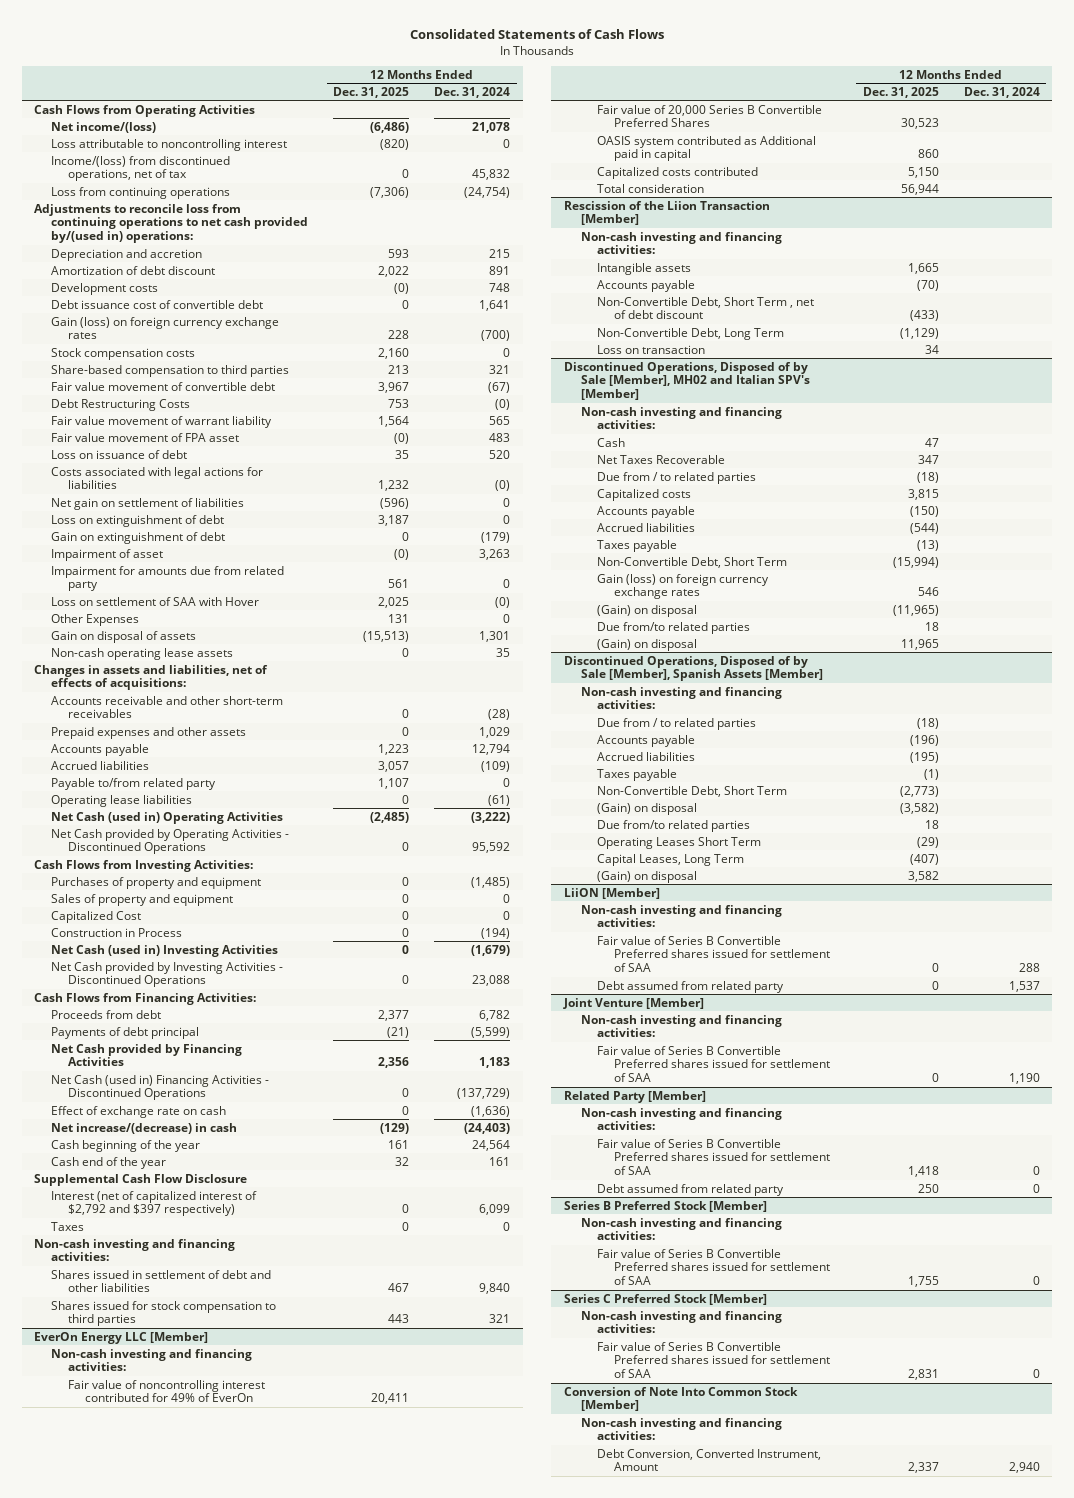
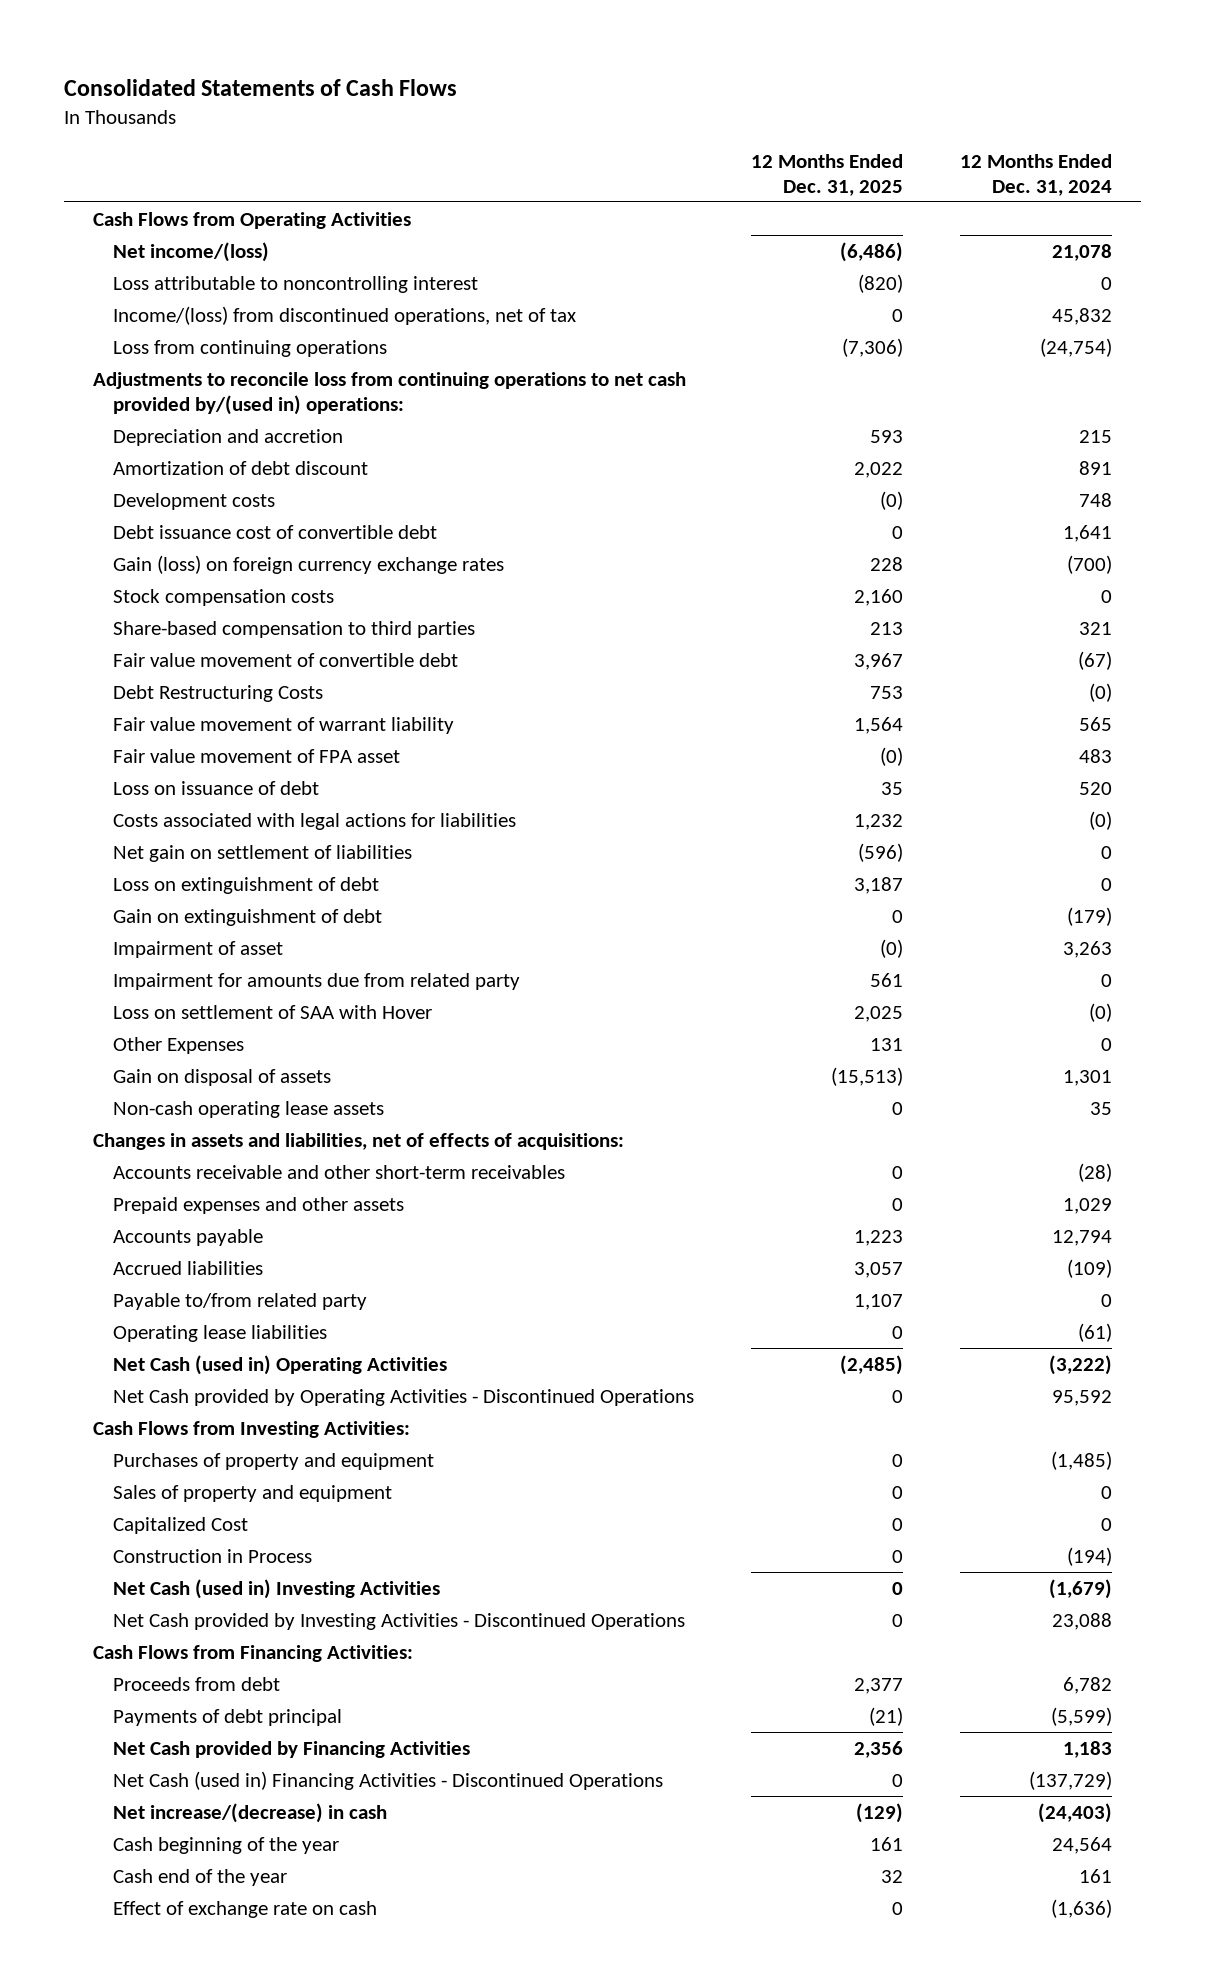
[34,1173,248,1186] Supplemental Cash Flow Disclosure -> none
[51,1190,258,1217] Interest (net of capitalized interest of $2,792 and $397 respectively) -> none
[51,1221,85,1231] Taxes -> none
[34,1238,236,1262] Non-cash investing and financing activities: -> none
[51,1269,272,1293] Shares issued in settlement of debt and other liabilities -> none
[51,1300,277,1327] Shares issued for stock compensation to third parties -> none
[34,1331,209,1344] EverOn Energy LLC [Member] -> none
[51,1348,253,1372] Non-cash investing and financing activities: -> none
[67,1379,265,1403] Fair value of noncontrolling interest contributed for 49% of EverOn -> none
[597,104,823,128] Fair value of 20,000 Series B Convertible Preferred Shares -> none
[597,135,817,162] OASIS system contributed as Additional paid in capital -> none
[597,166,759,179] Capitalized costs contributed -> none
[597,183,705,193] Total consideration -> none
[563,200,770,226] Rescission of the Liion Transaction [Member] -> none
[580,231,782,255] Non-cash investing and financing activities: -> none
[597,262,692,275] Intangible assets -> none
[597,279,696,292] Accounts payable -> none
[597,296,815,320] Non-Convertible Debt, Short Term , net of debt discount -> none
[597,327,785,340] Non-Convertible Debt, Long Term -> none
[597,344,706,354] Loss on transaction -> none
[563,361,810,401] Discontinued Operations, Disposed of by Sale [Member], MH02 and Italian SPV's [Member] -> none
[580,406,782,430] Non-cash investing and financing activities: -> none
[597,437,626,447] Cash -> none
[597,454,726,464] Net Taxes Recoverable -> none
[597,471,757,484] Due from / to related parties -> none
[597,488,692,501] Capitalized costs -> none
[597,505,696,518] Accounts payable -> none
[597,522,696,532] Accrued liabilities -> none
[597,539,678,552] Taxes payable -> none
[597,556,788,568] Non-Convertible Debt, Short Term -> none
[597,573,770,600] Gain (loss) on foreign currency exchange rates -> none
[597,604,698,617] (Gain) on disposal -> none
[597,621,751,634] Due from/to related parties -> none
[597,638,698,651] (Gain) on disposal -> none
[563,655,823,682] Discontinued Operations, Disposed of by Sale [Member], Spanish Assets [Member] -> none
[580,686,782,710] Non-cash investing and financing activities: -> none
[597,717,757,730] Due from / to related parties -> none
[597,734,696,747] Accounts payable -> none
[597,751,696,761] Accrued liabilities -> none
[597,768,678,781] Taxes payable -> none
[597,785,788,797] Non-Convertible Debt, Short Term -> none
[597,802,698,815] (Gain) on disposal -> none
[597,819,751,832] Due from/to related parties -> none
[597,836,762,849] Operating Leases Short Term -> none
[597,853,745,866] Capital Leases, Long Term -> none
[597,870,698,883] (Gain) on disposal -> none
[563,887,660,899] LiiON [Member] -> none
[580,904,782,928] Non-cash investing and financing activities: -> none
[597,935,831,973] Fair value of Series B Convertible Preferred shares issued for settlement of SAA -> none
[597,980,785,993] Debt assumed from related party -> none
[562,997,704,1009] Joint Venture [Member] -> none
[580,1014,782,1038] Non-cash investing and financing activities: -> none
[597,1045,831,1083] Fair value of Series B Convertible Preferred shares issued for settlement of SAA -> none
[563,1090,706,1103] Related Party [Member] -> none
[580,1107,782,1131] Non-cash investing and financing activities: -> none
[597,1138,831,1176] Fair value of Series B Convertible Preferred shares issued for settlement of SAA -> none
[597,1183,785,1196] Debt assumed from related party -> none
[563,1200,767,1212] Series B Preferred Stock [Member] -> none
[580,1217,782,1241] Non-cash investing and financing activities: -> none
[597,1248,831,1286] Fair value of Series B Convertible Preferred shares issued for settlement of SAA -> none
[563,1293,767,1305] Series C Preferred Stock [Member] -> none
[580,1310,782,1334] Non-cash investing and financing activities: -> none
[597,1341,831,1379] Fair value of Series B Convertible Preferred shares issued for settlement of SAA -> none
[563,1386,798,1412] Conversion of Note Into Common Stock [Member] -> none
[580,1417,782,1441] Non-cash investing and financing activities: -> none
[597,1448,822,1472] Debt Conversion, Converted Instrument, Amount -> none
[51,1105,227,1118] Effect of exchange rate on cash -> [113,1900,378,1918] Effect of exchange rate on cash

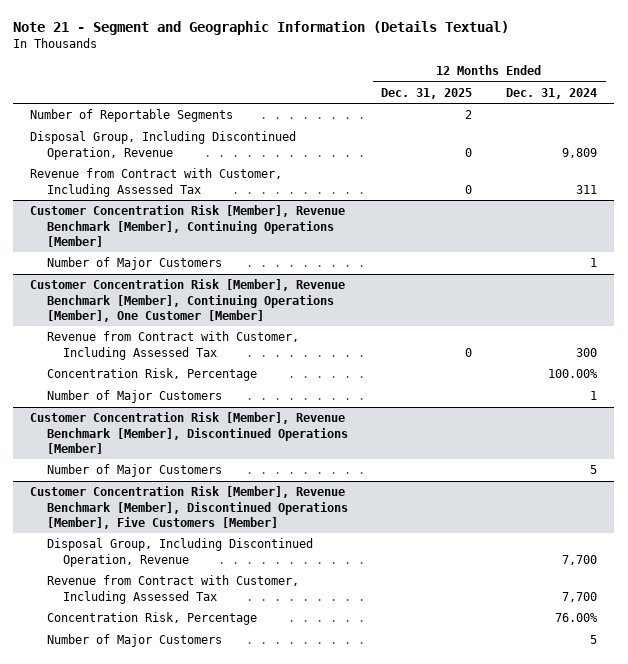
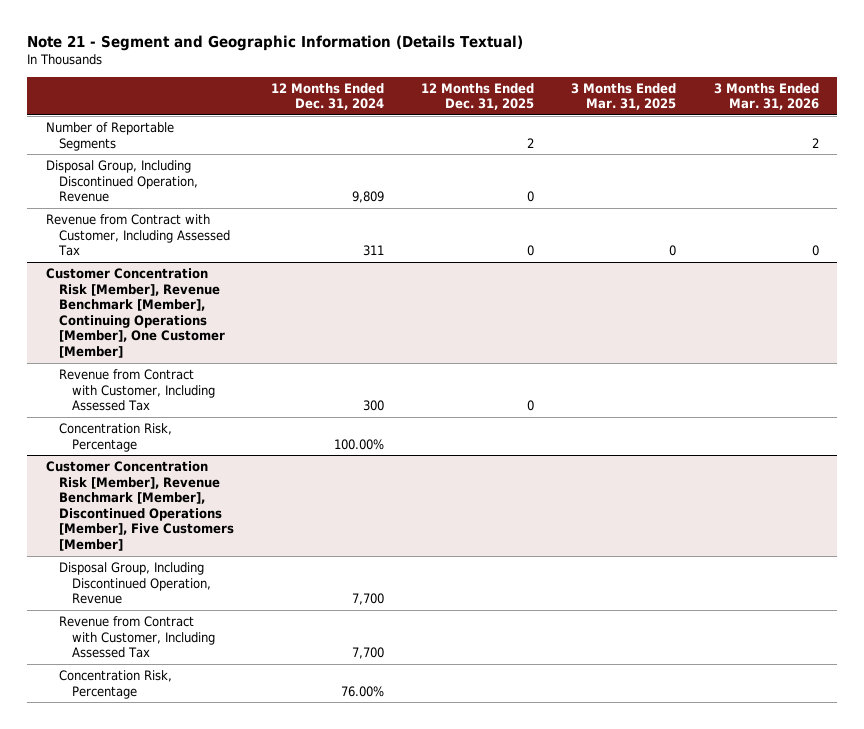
none -> [571,82,677,111] 3 Months Ended Mar. 31, 2025
none -> [713,82,819,111] 3 Months Ended Mar. 31, 2026
[30,205,346,247] Customer Concentration Risk [Member], Revenue Benchmark [Member], Continuing Operations [Member] -> none
[46,257,222,271] Number of Major Customers -> none
[46,390,222,404] Number of Major Customers -> none
[30,412,348,454] Customer Concentration Risk [Member], Revenue Benchmark [Member], Discontinued Operations [Member] -> none
[46,464,222,478] Number of Major Customers -> none
[46,634,222,648] Number of Major Customers -> none

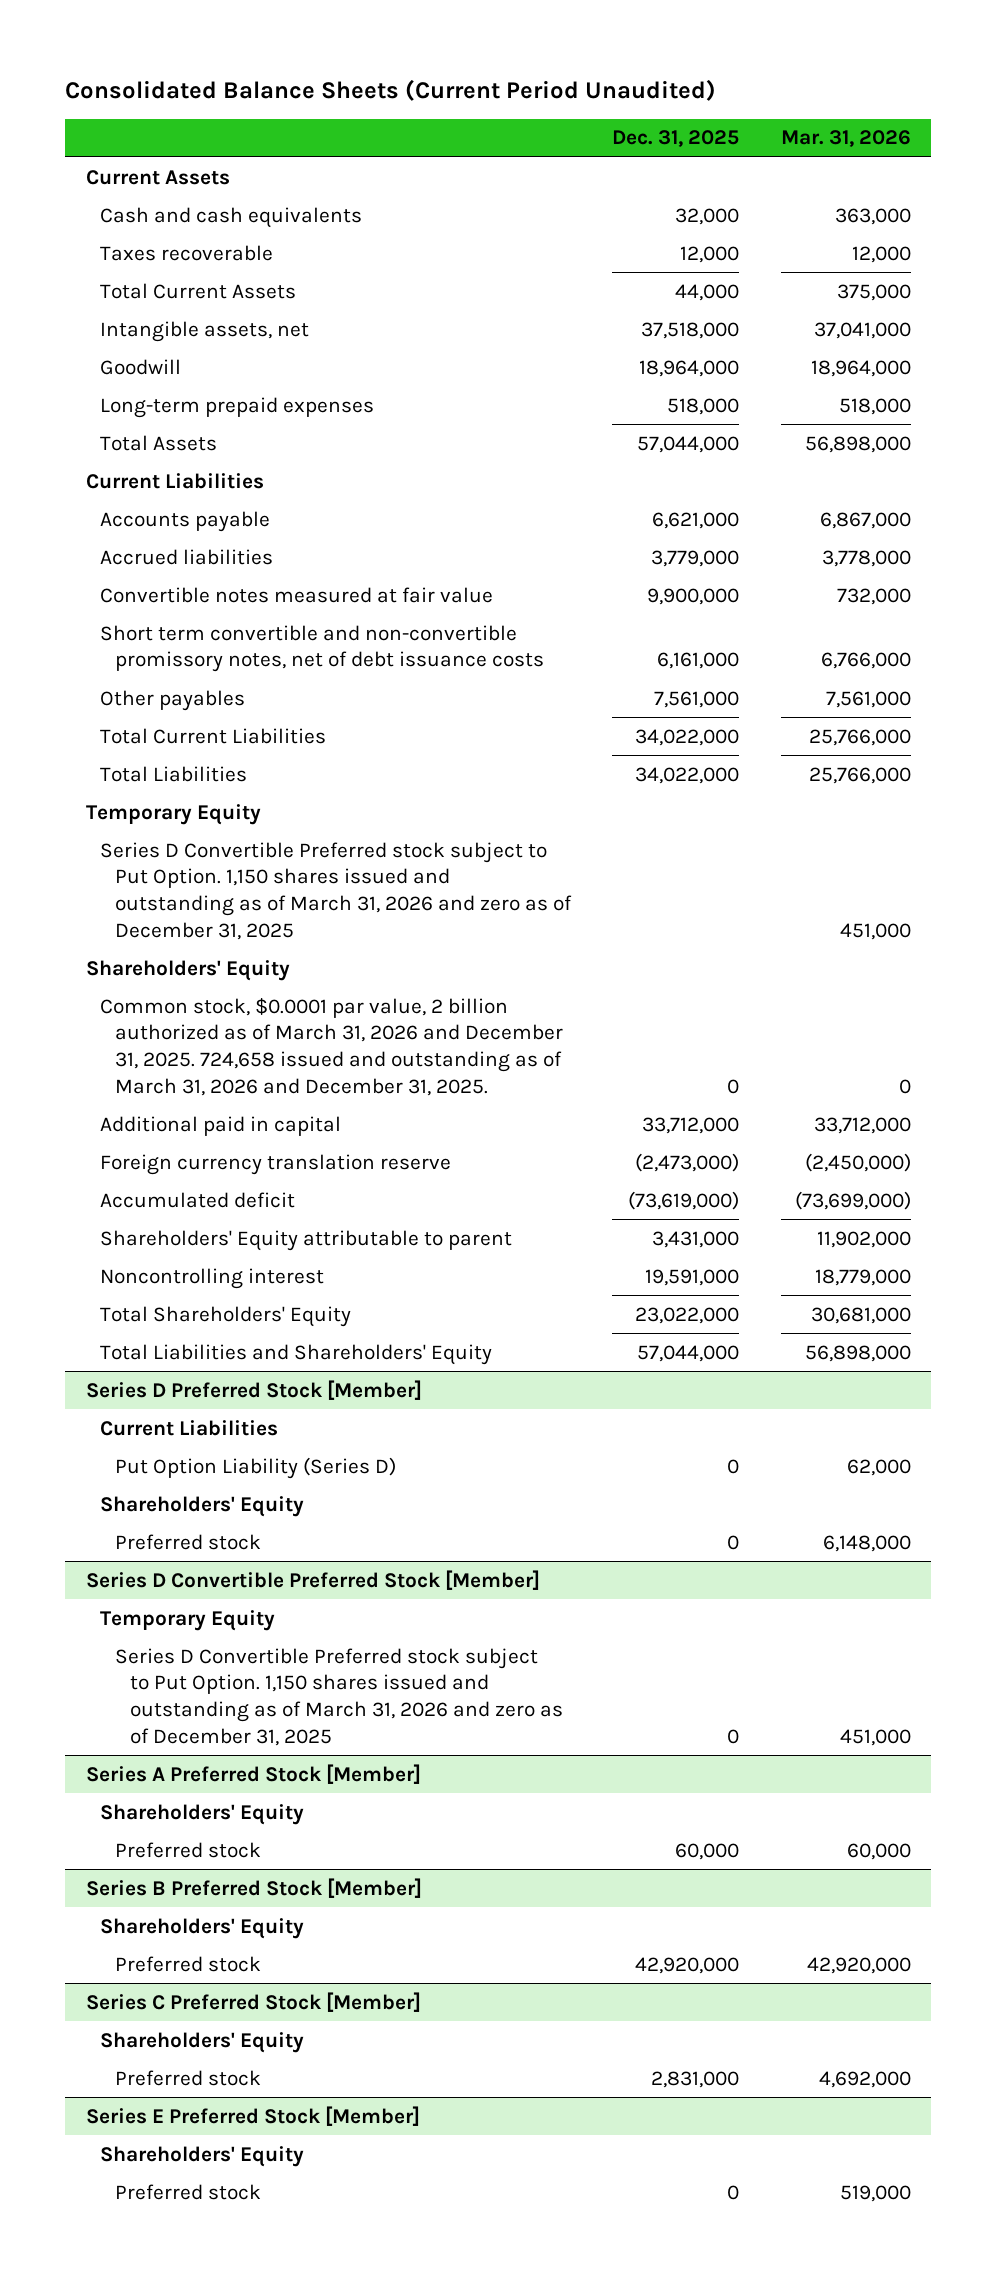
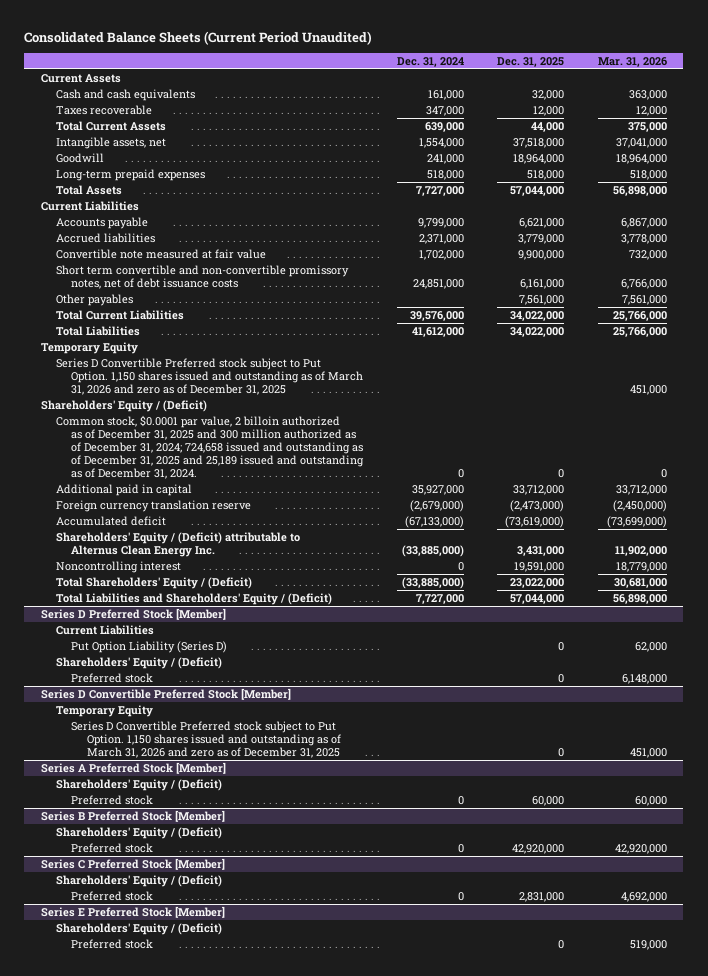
none -> [396,56,464,67] Dec. 31, 2024
[100,586,494,603] Convertible notes measured at fair value -> [56,248,267,259] Convertible note measured at fair value
[85,959,290,981] Shareholders' Equity -> [41,399,208,412] Shareholders' Equity / (Deficit)
[100,997,564,1096] Common stock, $0.0001 par value, 2 billion authorized as of March 31, 2026 and December 31, 2025. 724,658 issued and outstanding as of March 31, 2026 and December 31, 2025. -> [56,414,365,479] Common stock, $0.0001 par value, 2 billoin authorized as of December 31, 2025 and 300 million authorized as of December 31, 2024; 724,658 issued and outstanding as of December 31, 2025 and 25,189 issued and outstanding as of December 31, 2024.
[100,1229,513,1251] Shareholders' Equity attributable to parent -> [56,531,301,557] Shareholders' Equity / (Deficit) attributable to Alternus Clean Energy Inc.
[100,1305,352,1327] Total Shareholders' Equity -> [56,576,253,589] Total Shareholders' Equity / (Deficit)
[100,1343,493,1365] Total Liabilities and Shareholders' Equity -> [56,592,333,605] Total Liabilities and Shareholders' Equity / (Deficit)
[100,1495,305,1517] Shareholders' Equity -> [56,656,223,669] Shareholders' Equity / (Deficit)
[100,1803,305,1825] Shareholders' Equity -> [56,778,223,791] Shareholders' Equity / (Deficit)
[100,1917,305,1939] Shareholders' Equity -> [56,826,223,839] Shareholders' Equity / (Deficit)
[100,2031,305,2053] Shareholders' Equity -> [56,874,223,887] Shareholders' Equity / (Deficit)
[100,2145,305,2167] Shareholders' Equity -> [56,922,223,935] Shareholders' Equity / (Deficit)

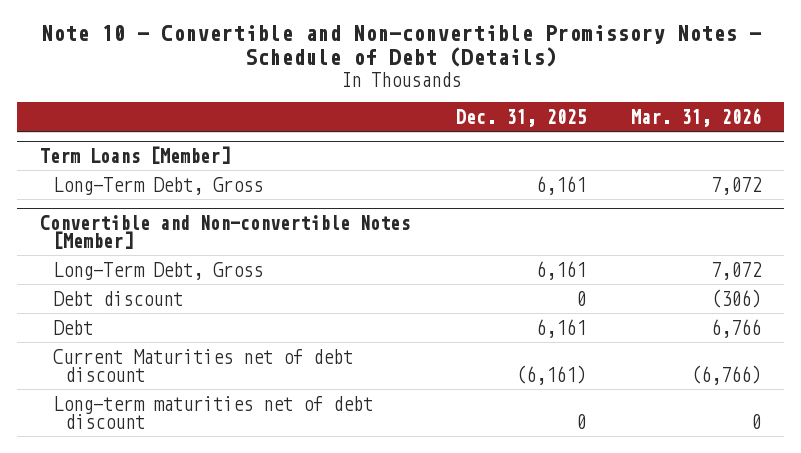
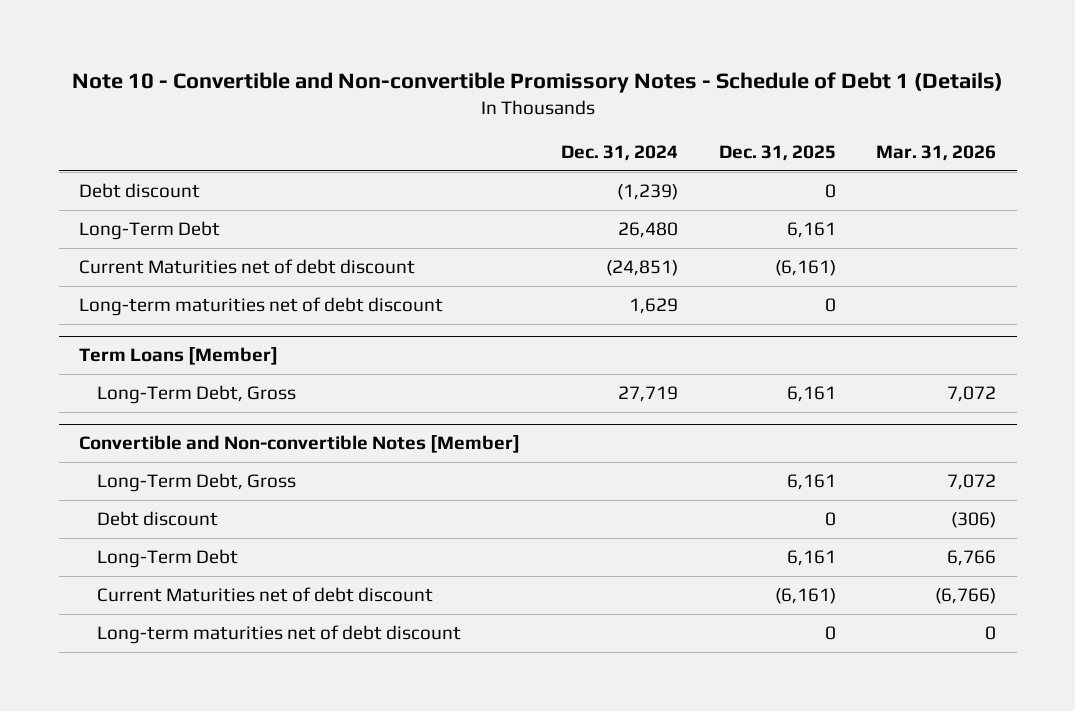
[40,25,761,68] Note 10 - Convertible and Non-convertible Promissory Notes - Schedule of Debt (Details) -> [71,72,1003,94] Note 10 - Convertible and Non-convertible Promissory Notes - Schedule of Debt 1 (Details)
none -> [560,145,678,162] Dec. 31, 2024
none -> [79,183,201,199] Debt discount
none -> [79,221,221,241] Long-Term Debt
none -> [79,259,416,275] Current Maturities net of debt discount
none -> [79,297,444,317] Long-term maturities net of debt discount
[52,319,93,335] Debt -> [96,549,238,569] Long-Term Debt

